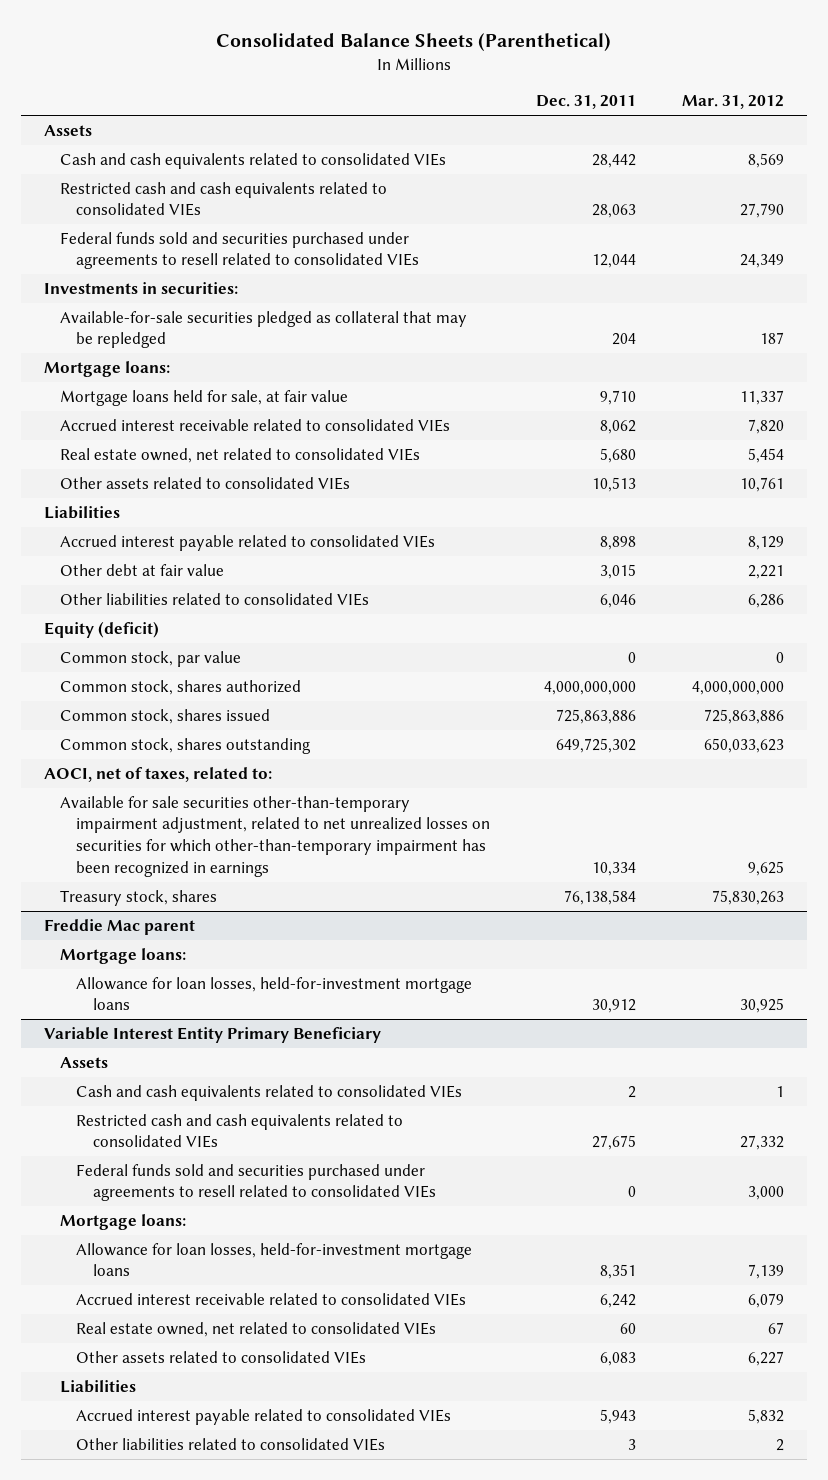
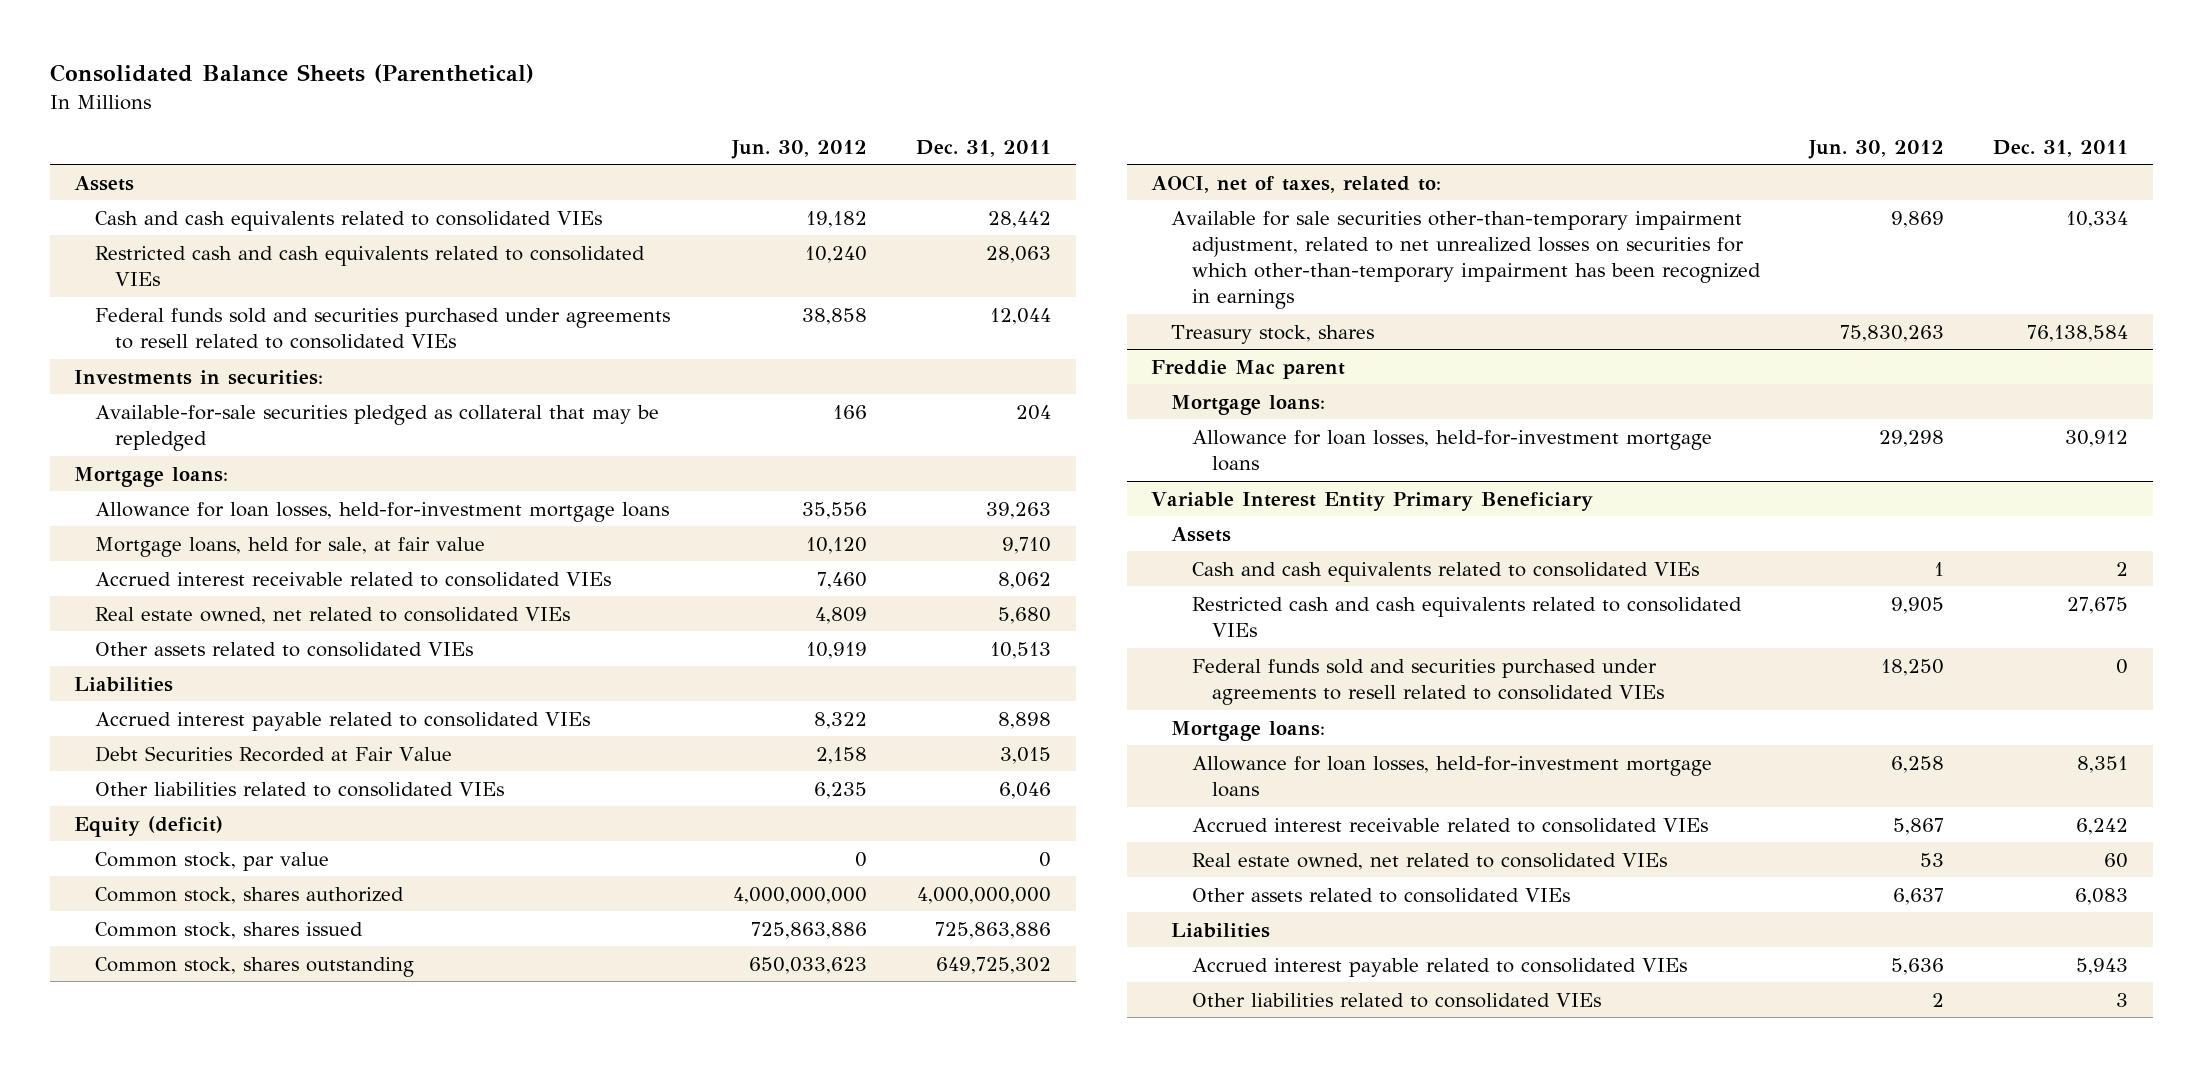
[682,95,785,110] Mar. 31, 2012 -> none
none -> [731,139,868,159] Jun. 30, 2012
none -> [94,501,669,522] Allowance for loan losses, held-for-investment mortgage loans
[60,389,349,406] Mortgage loans held for sale, at fair value -> [94,536,485,557] Mortgage loans, held for sale, at fair value
[60,563,225,576] Other debt at fair value -> [94,745,452,762] Debt Securities Recorded at Fair Value

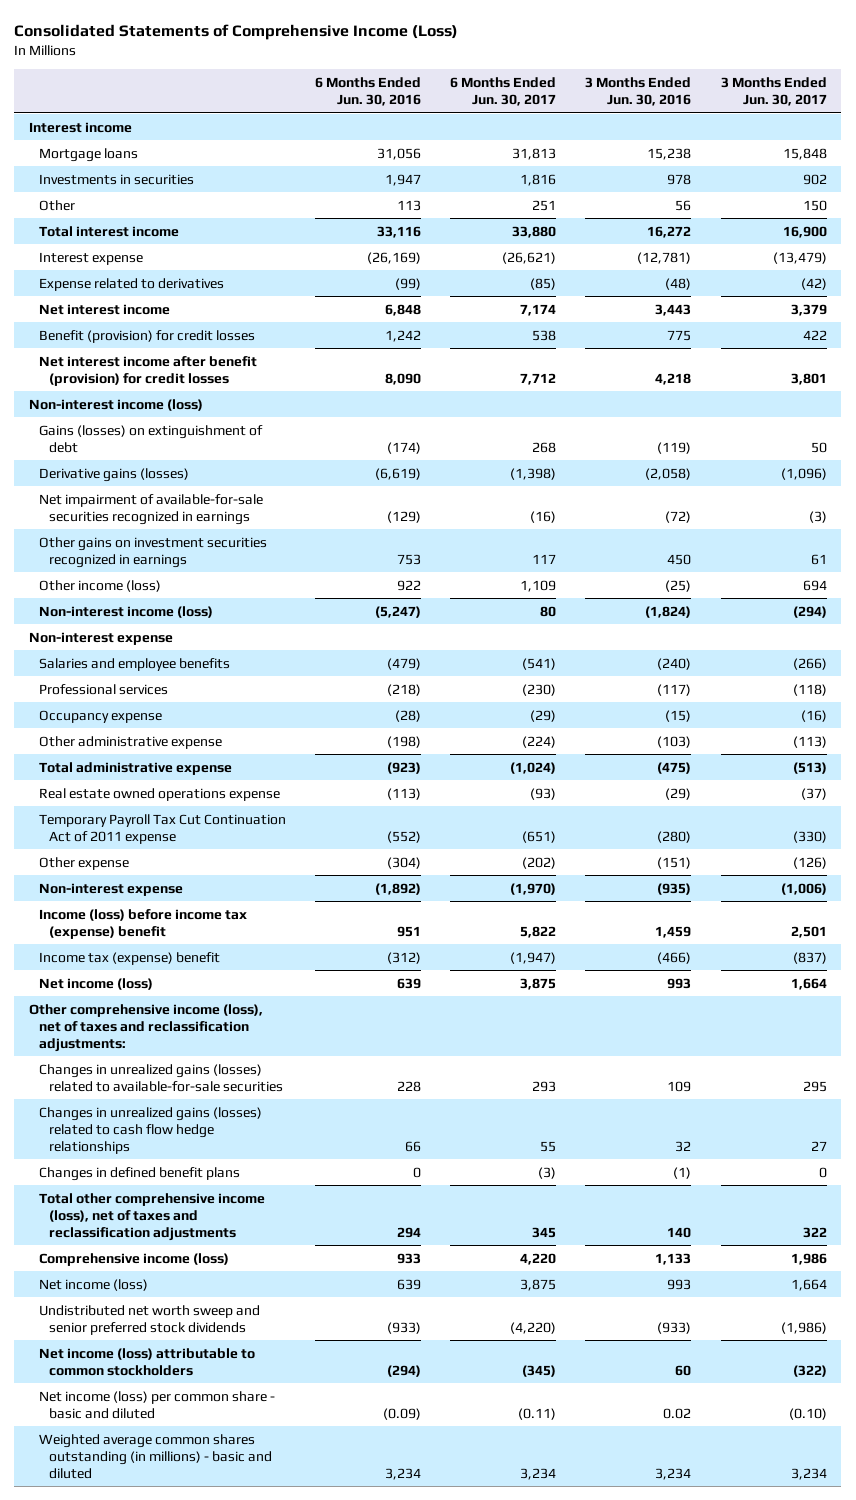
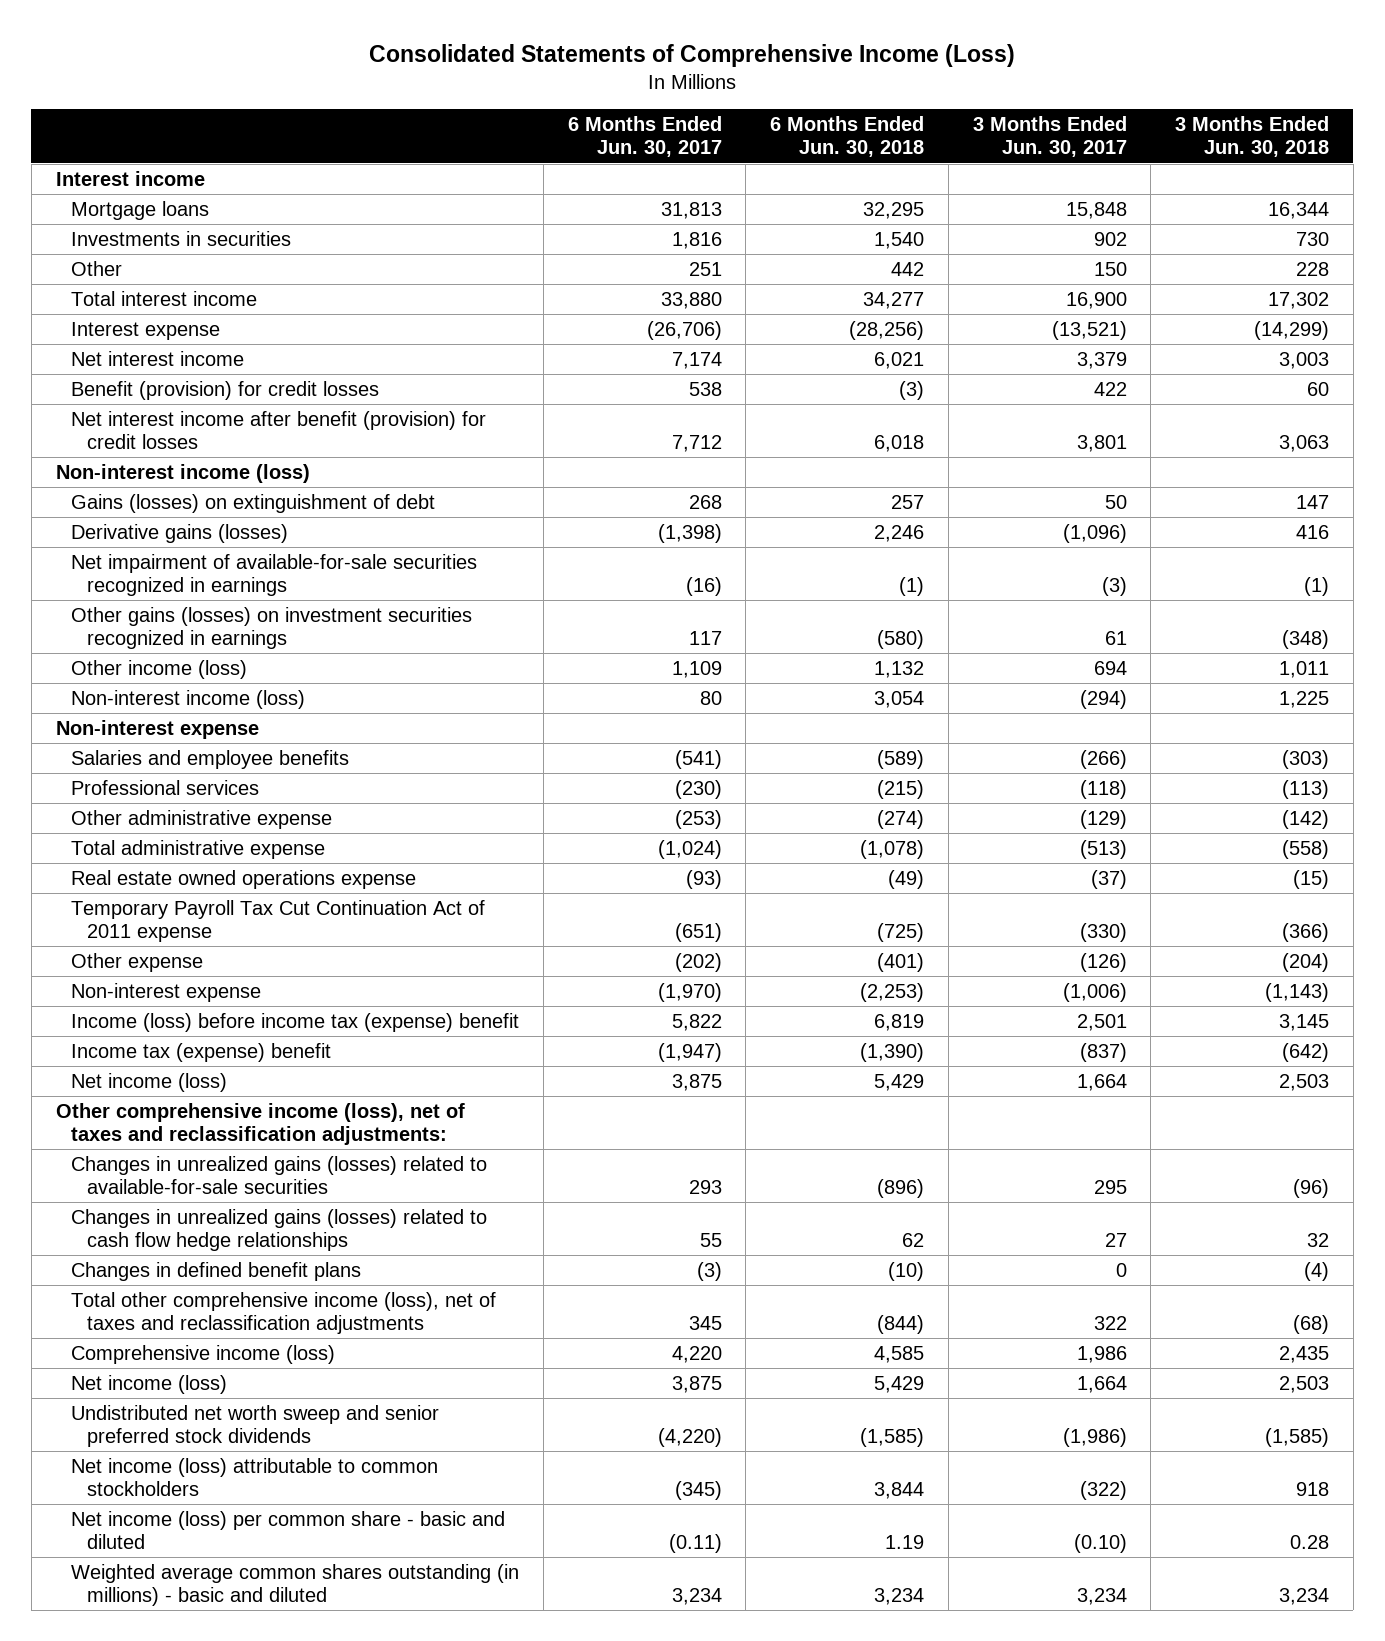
[315,76,422,107] 6 Months Ended Jun. 30, 2016 -> none
[585,76,692,107] 3 Months Ended Jun. 30, 2016 -> none
none -> [770,116,925,158] 6 Months Ended Jun. 30, 2018
none -> [1175,116,1330,158] 3 Months Ended Jun. 30, 2018
[39,277,225,291] Expense related to derivatives -> none
[502,251,557,264] (26,621) -> [646,320,722,340] (26,706)
[772,251,827,264] (13,479) -> [1051,320,1127,340] (13,521)
[39,536,268,568] Other gains on investment securities recognized in earnings -> [71,606,473,650] Other gains (losses) on investment securities recognized in earnings
[39,709,163,723] Occupancy expense -> none
[522,735,557,748] (224) -> [674,809,722,829] (253)
[792,735,827,748] (113) -> [1079,809,1127,829] (129)

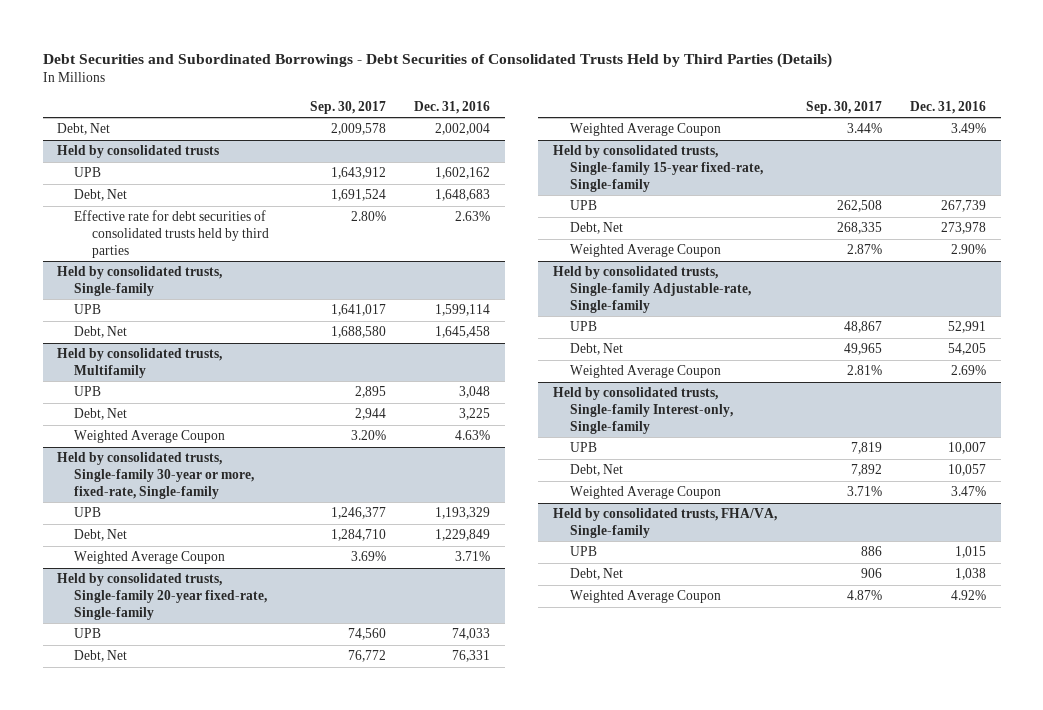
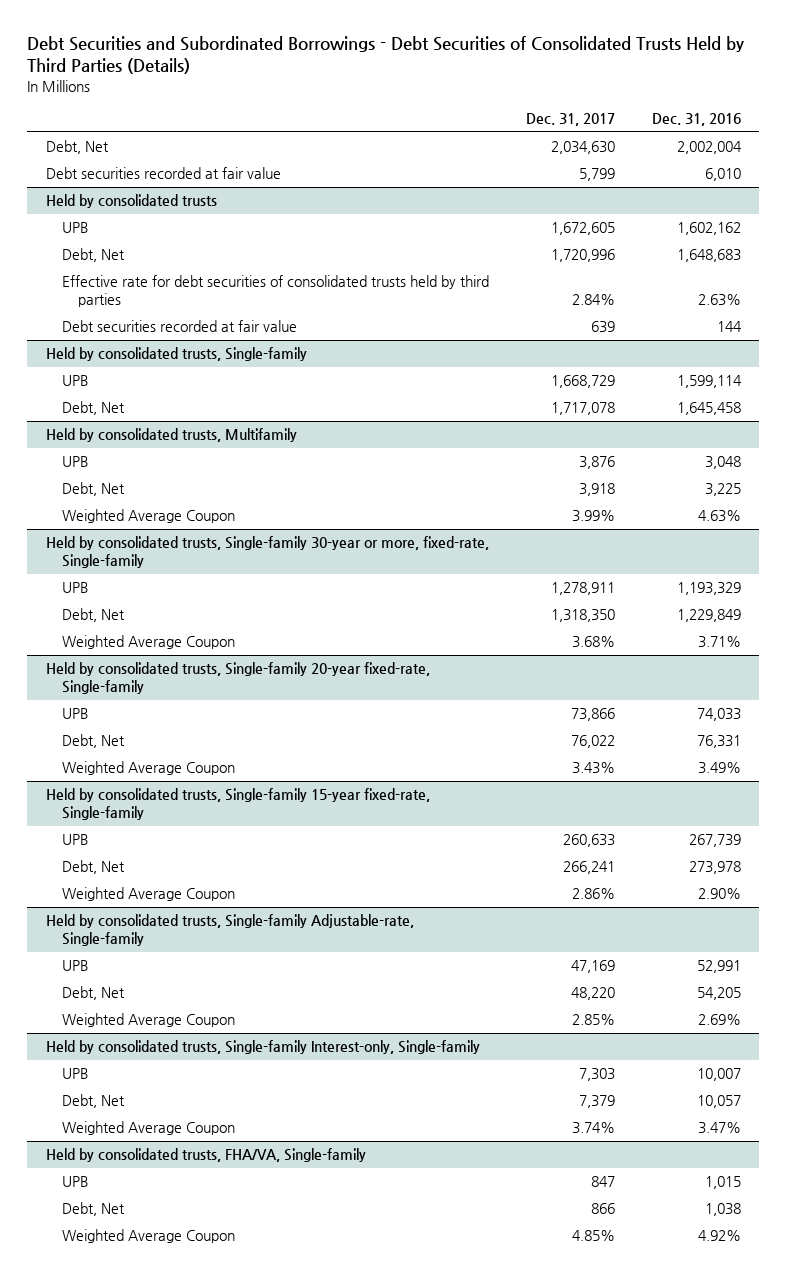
[309,100,386,114] Sep. 30, 2017 -> none
none -> [525,113,615,127] Dec. 31, 2017
none -> [45,167,281,180] Debt securities recorded at fair value
none -> [61,320,297,333] Debt securities recorded at fair value

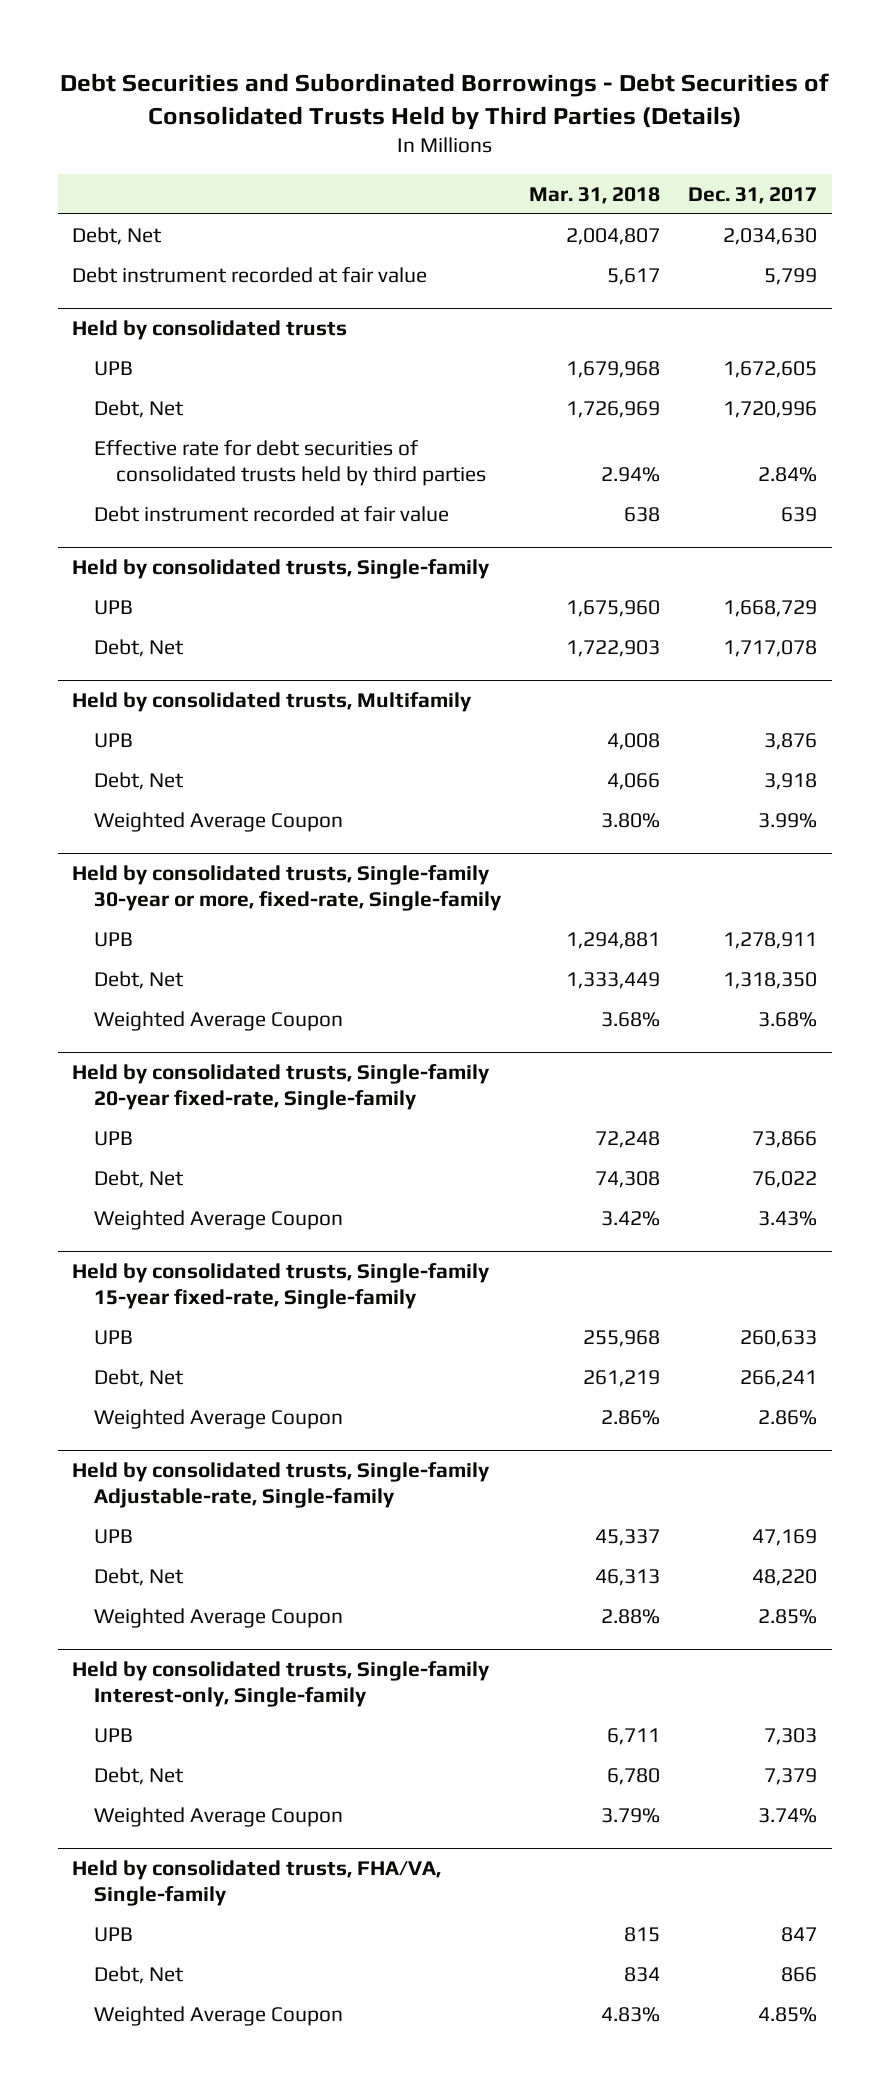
[651,113,741,127] Dec. 31, 2016 -> none
none -> [529,186,661,204] Mar. 31, 2018
[45,167,281,180] Debt securities recorded at fair value -> [71,266,427,283] Debt instrument recorded at fair value
[61,320,297,333] Debt securities recorded at fair value -> [93,505,449,522] Debt instrument recorded at fair value

